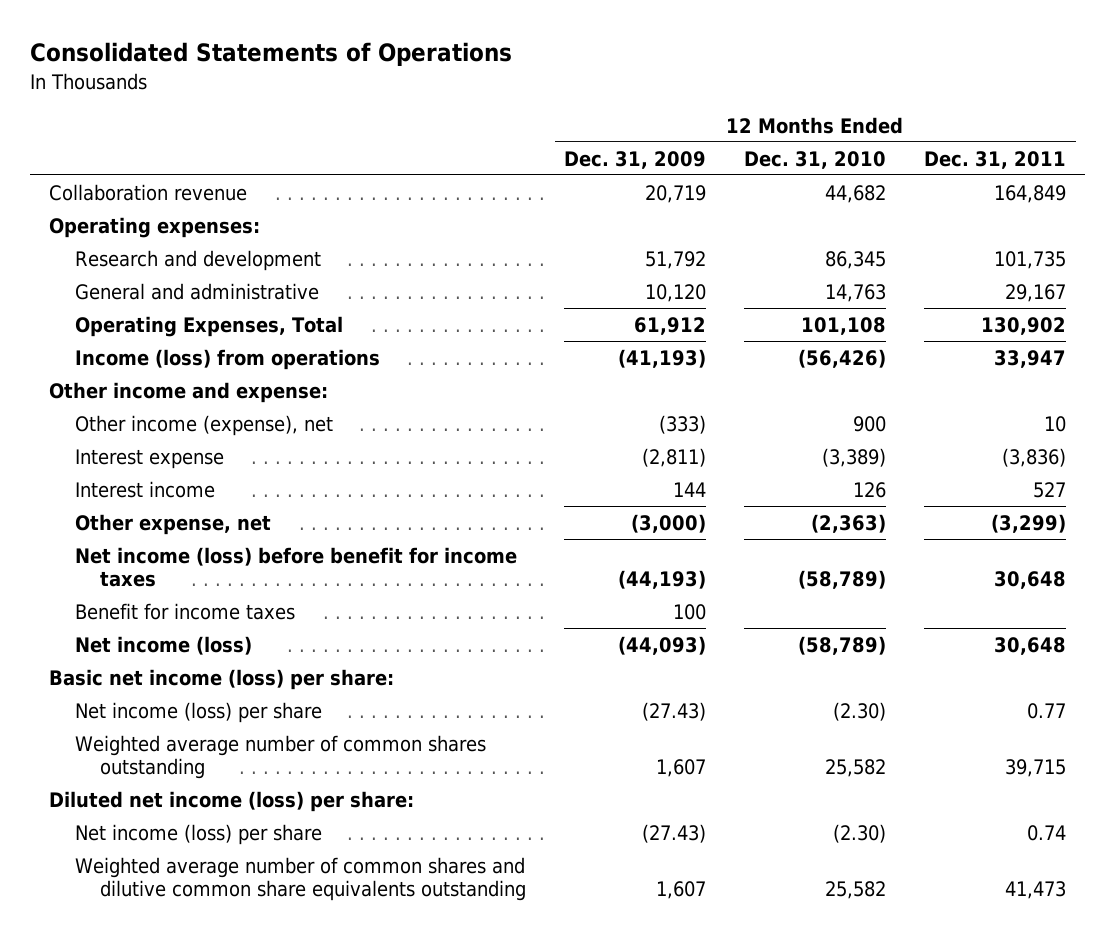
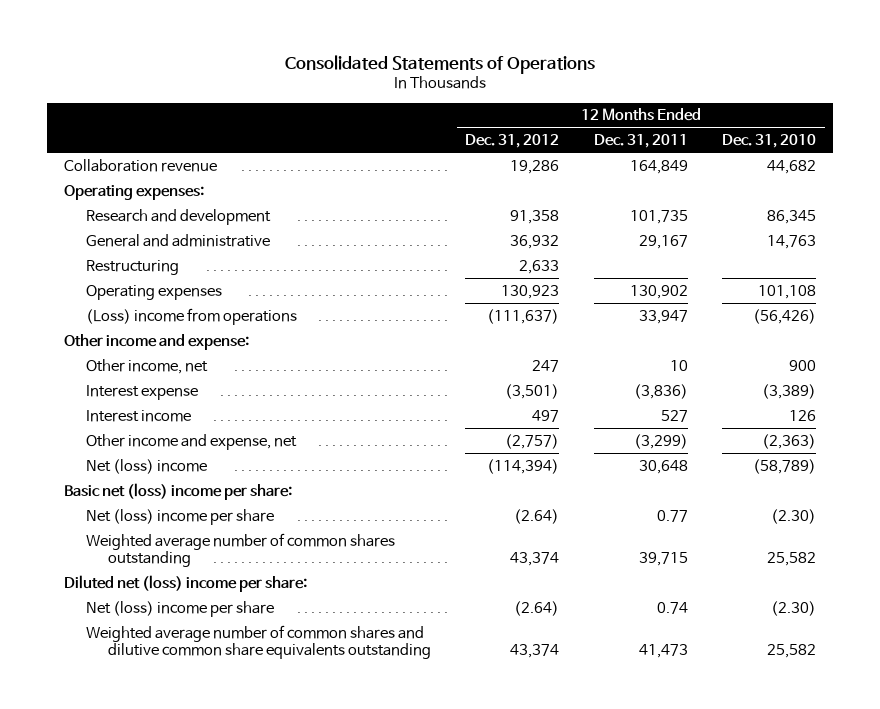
[564,150,707,169] Dec. 31, 2009 -> none
none -> [465,134,560,149] Dec. 31, 2012
none -> [85,259,179,275] Restructuring
[74,315,343,337] Operating Expenses, Total -> [85,284,222,300] Operating expenses
[74,348,380,370] Income (loss) from operations -> [85,307,297,325] (Loss) income from operations
[74,414,333,436] Other income (expense), net -> [85,358,208,374] Other income, net
[74,546,517,588] Net income (loss) before benefit for income taxes -> none
[74,602,295,620] Benefit for income taxes -> none
[74,513,271,535] Other expense, net -> [85,433,297,450] Other income and expense, net
[74,635,252,655] Net income (loss) -> [85,458,207,474] Net (loss) income
[49,668,395,690] Basic net income (loss) per share: -> [63,482,292,500] Basic net (loss) income per share:
[74,701,322,723] Net income (loss) per share -> [85,508,274,525] Net (loss) income per share
[49,790,415,812] Diluted net income (loss) per share: -> [63,574,307,592] Diluted net (loss) income per share:
[74,823,322,845] Net income (loss) per share -> [85,600,274,617] Net (loss) income per share

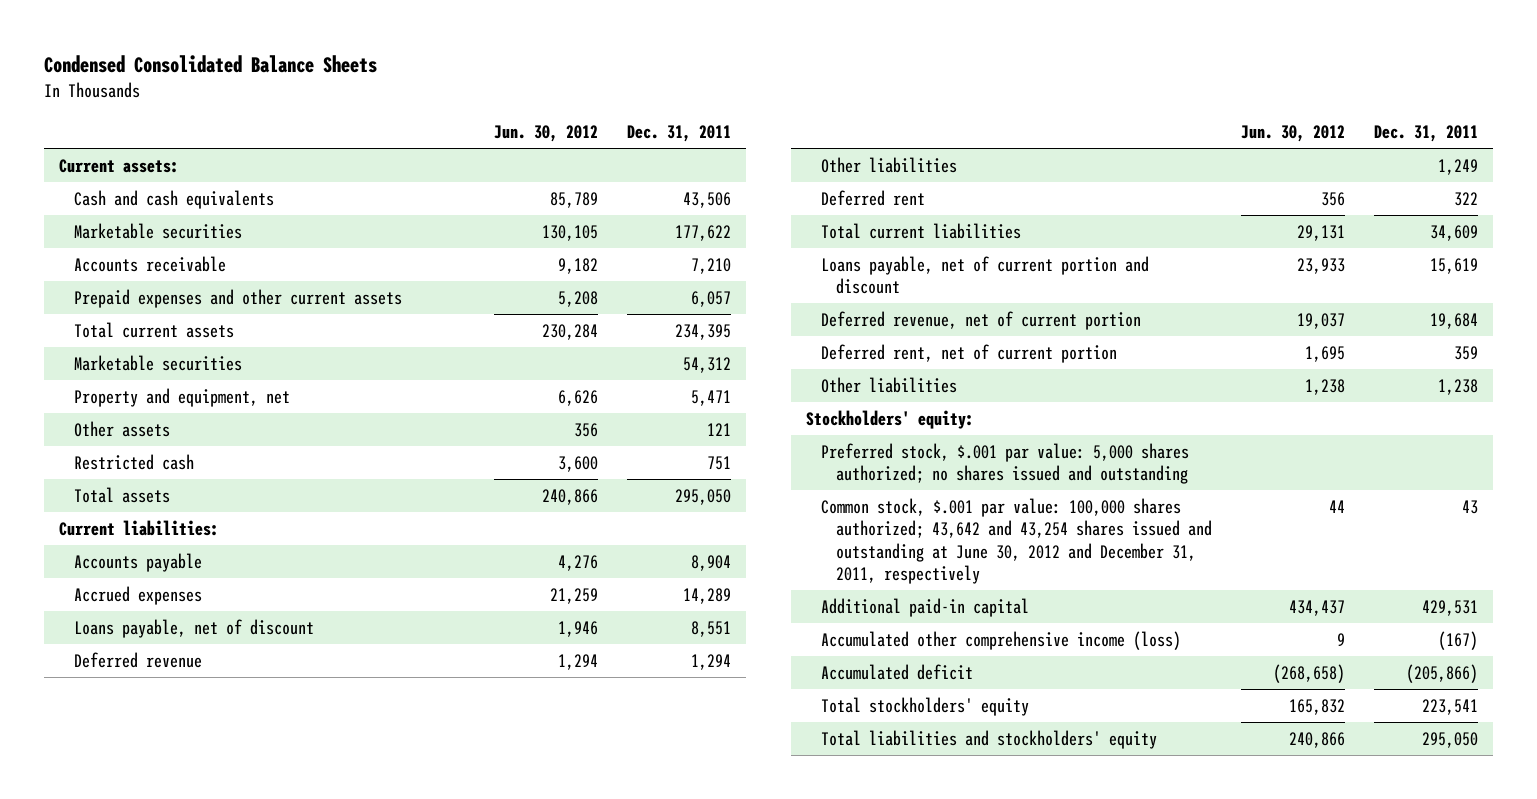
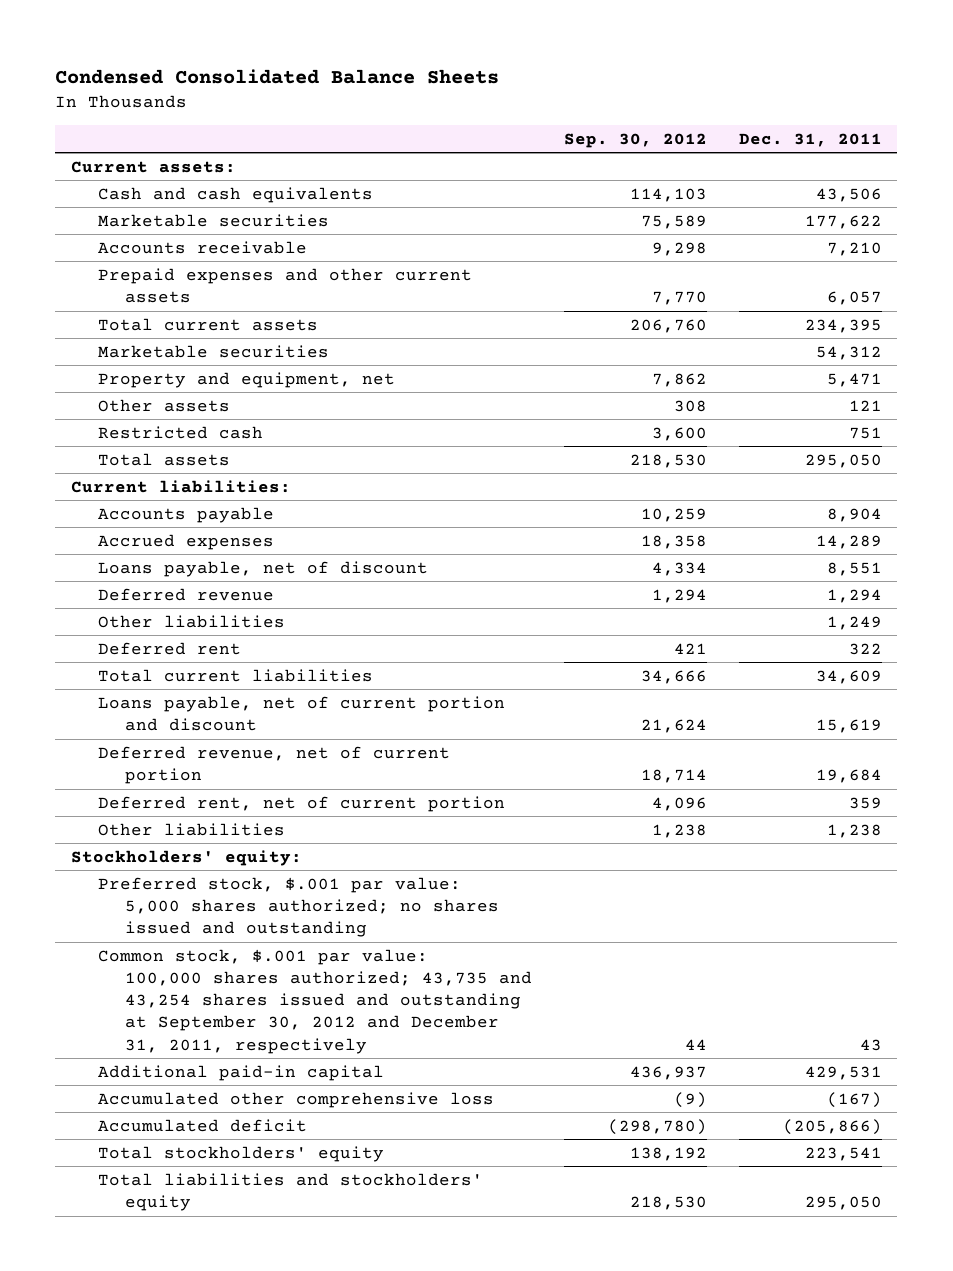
[493,124,598,142] Jun. 30, 2012 -> none
none -> [563,132,707,148] Sep. 30, 2012
[820,497,1212,585] Common stock, $.001 par value: 100,000 shares authorized; 43,642 and 43,254 shares issued and outstanding at June 30, 2012 and December 31, 2011, respectively -> [98,948,533,1054] Common stock, $.001 par value: 100,000 shares authorized; 43,735 and 43,254 shares issued and outstanding at September 30, 2012 and December 31, 2011, respectively
[820,630,1181,650] Accumulated other comprehensive income (loss) -> [98,1091,495,1108] Accumulated other comprehensive loss

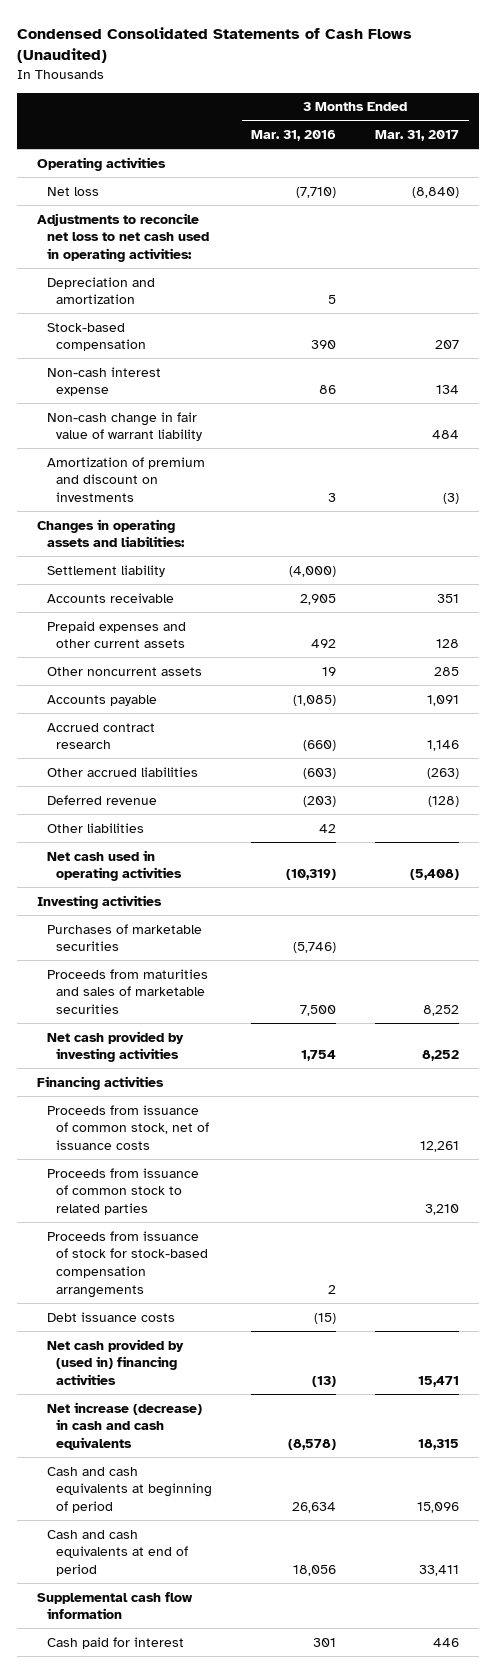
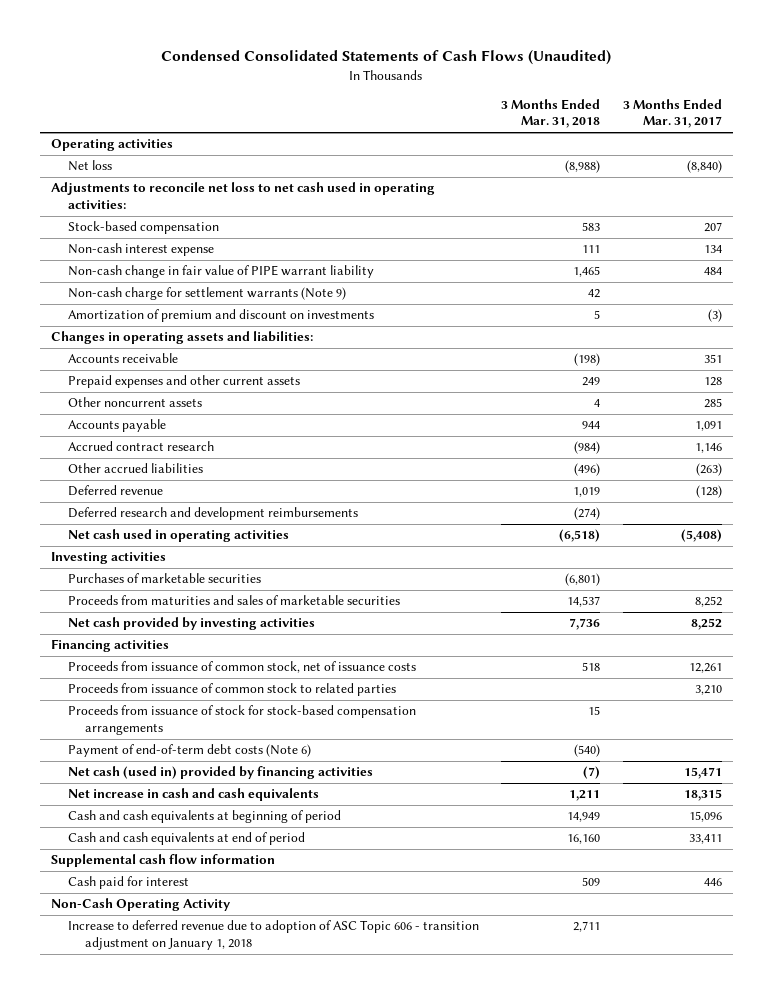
[251,129,337,141] Mar. 31, 2016 -> none
none -> [501,98,601,129] 3 Months Ended Mar. 31, 2018
[46,276,155,305] Depreciation and amortization -> none
[46,411,203,442] Non-cash change in fair value of warrant liability -> [68,265,375,279] Non-cash change in fair value of PIPE warrant liability
none -> [68,287,347,301] Non-cash charge for settlement warrants (Note 9)
[46,564,165,577] Settlement liability -> none
[46,822,144,833] Other liabilities -> none
none -> [68,507,359,521] Deferred research and development reimbursements
[46,1311,175,1322] Debt issuance costs -> [68,744,312,758] Payment of end-of-term debt costs (Note 6)
[46,1338,184,1386] Net cash provided by (used in) financing activities -> [68,766,374,780] Net cash (used in) provided by financing activities
[46,1401,202,1451] Net increase (decrease) in cash and cash equivalents -> [68,788,320,802] Net increase in cash and cash equivalents
none -> [51,898,231,912] Non-Cash Operating Activity
none -> [68,920,480,951] Increase to deferred revenue due to adoption of ASC Topic 606 - transition adjustment on January 1, 2018

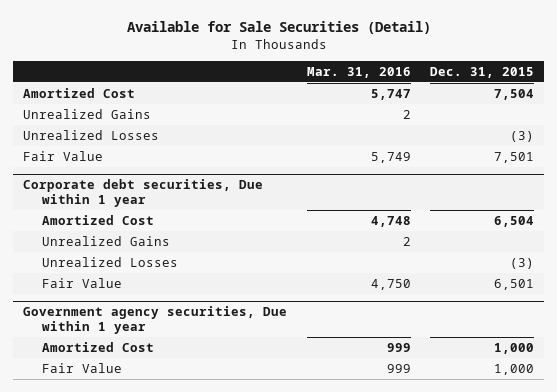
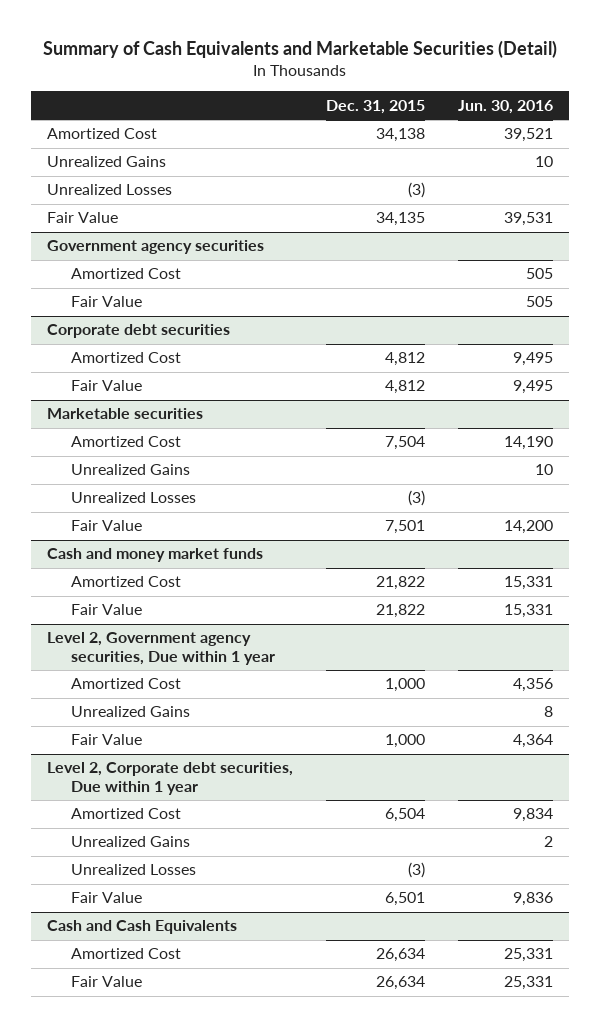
[126,21,431,35] Available for Sale Securities (Detail) -> [43,40,558,59] Summary of Cash Equivalents and Marketable Securities (Detail)
[306,67,411,79] Mar. 31, 2016 -> none
none -> [457,99,553,114] Jun. 30, 2016
none -> [47,128,158,140] Amortized Cost
none -> [47,156,167,168] Unrealized Gains
none -> [47,184,173,196] Unrealized Losses
none -> [47,212,119,224] Fair Value
none -> [47,240,265,255] Government agency securities
none -> [71,268,182,280] Amortized Cost
none -> [71,296,143,308] Fair Value
none -> [47,324,231,339] Corporate debt securities
none -> [71,352,182,364] Amortized Cost
none -> [71,380,143,392] Fair Value
none -> [47,408,204,420] Marketable securities
none -> [47,548,264,563] Cash and money market funds
none -> [71,576,182,588] Amortized Cost
none -> [71,604,143,616] Fair Value
none -> [47,632,276,665] Level 2, Government agency securities, Due within 1 year
none -> [71,678,182,690] Amortized Cost
none -> [71,706,191,718] Unrealized Gains
none -> [71,734,143,746] Fair Value
[23,179,264,208] Corporate debt securities, Due within 1 year -> [47,762,294,795] Level 2, Corporate debt securities, Due within 1 year
[23,306,288,335] Government agency securities, Due within 1 year -> none
none -> [47,920,238,935] Cash and Cash Equivalents
[494,342,535,354] 1,000 -> [376,948,426,963] 26,634
[494,363,535,375] 1,000 -> [376,976,426,991] 26,634

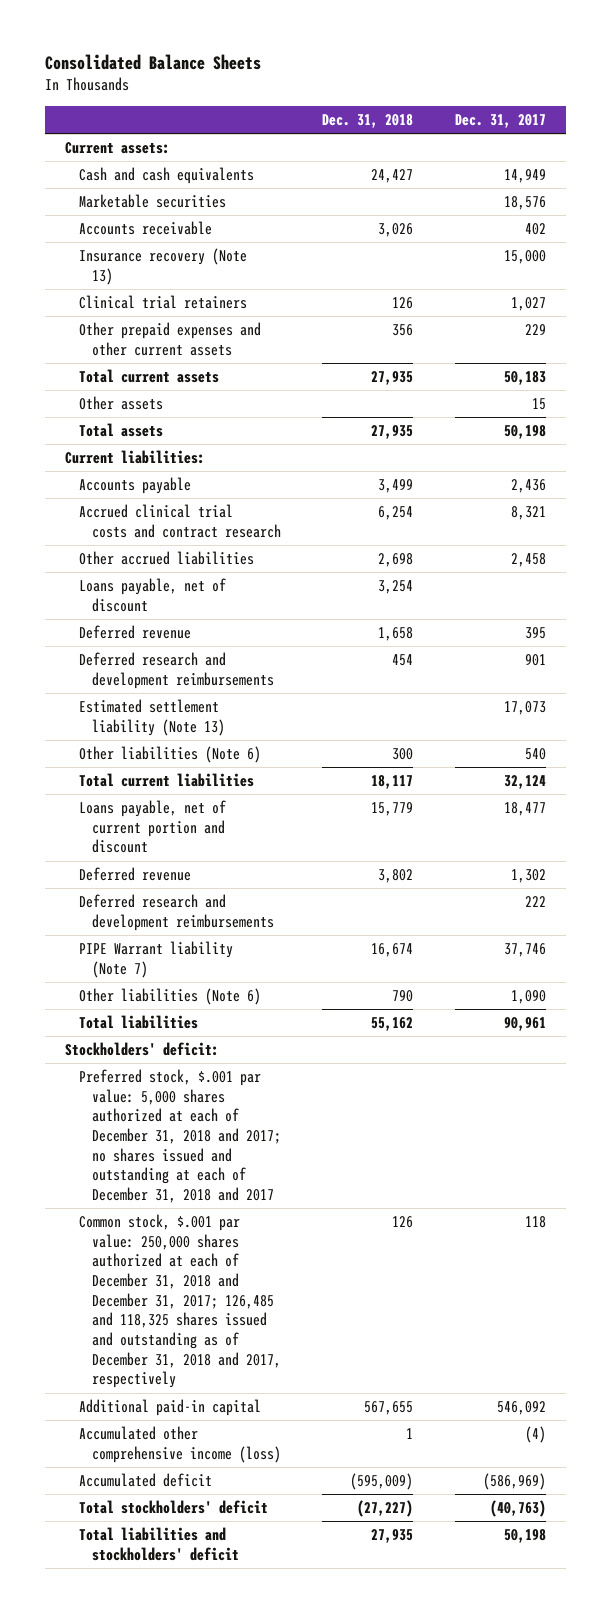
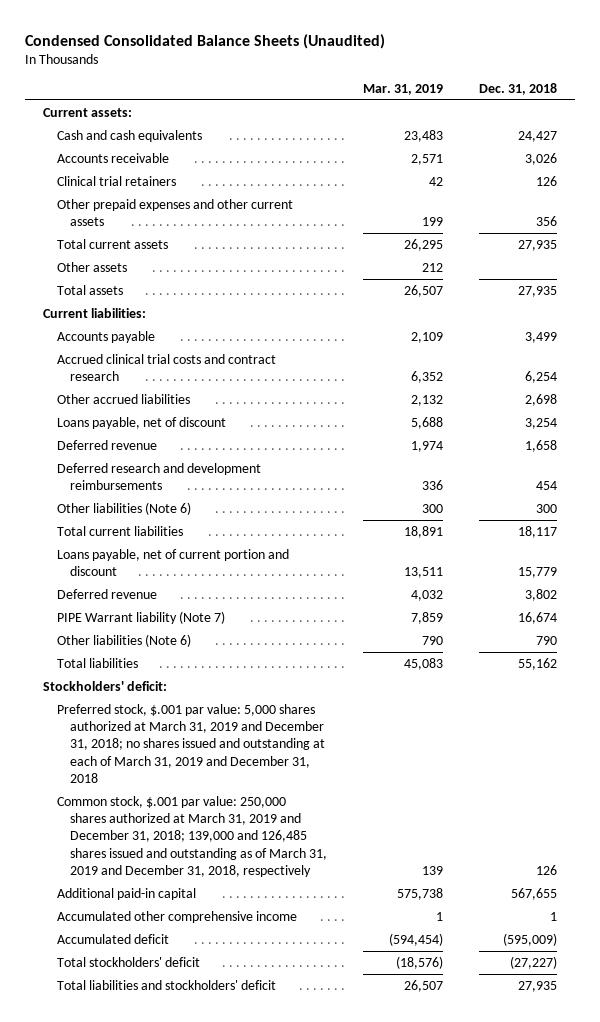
[44,54,261,71] Consolidated Balance Sheets -> [24,33,385,49] Condensed Consolidated Balance Sheets (Unaudited)
[454,113,546,128] Dec. 31, 2017 -> none
none -> [363,83,444,95] Mar. 31, 2019
[78,194,226,209] Marketable securities -> none
[78,248,247,285] Insurance recovery (Note 13) -> none
[78,699,225,736] Estimated settlement liability (Note 13) -> none
[78,894,274,931] Deferred research and development reimbursements -> none
[78,1069,281,1204] Preferred stock, $.001 par value: 5,000 shares authorized at each of December 31, 2018 and 2017; no shares issued and outstanding at each of December 31, 2018 and 2017 -> [56,703,326,783] Preferred stock, $.001 par value: 5,000 shares authorized at March 31, 2019 and December 31, 2018; no shares issued and outstanding at each of March 31, 2019 and December 31, 2018
[78,1214,281,1389] Common stock, $.001 par value: 250,000 shares authorized at each of December 31, 2018 and December 31, 2017; 126,485 and 118,325 shares issued and outstanding as of December 31, 2018 and 2017, respectively -> [56,795,328,877] Common stock, $.001 par value: 250,000 shares authorized at March 31, 2019 and December 31, 2018; 139,000 and 126,485 shares issued and outstanding as of March 31, 2019 and December 31, 2018, respectively
[78,1426,281,1463] Accumulated other comprehensive income (loss) -> [56,910,297,923] Accumulated other comprehensive income

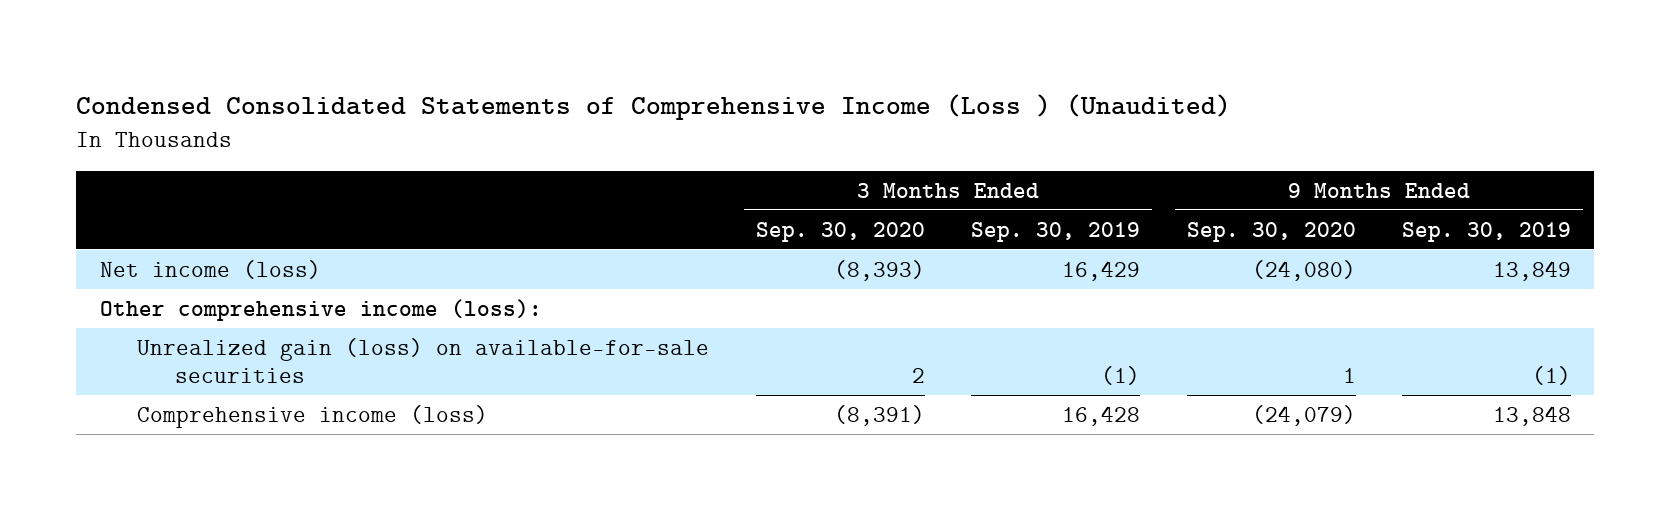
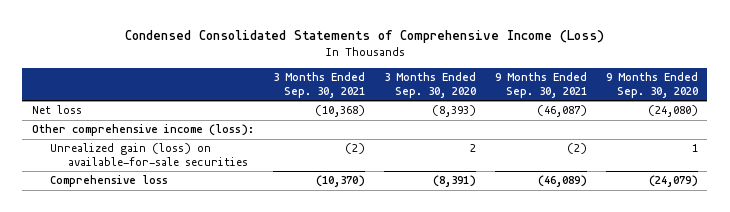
[76,93,1232,120] Condensed Consolidated Statements of Comprehensive Income (Loss ) (Unaudited) -> [124,30,604,44] Condensed Consolidated Statements of Comprehensive Income (Loss)
[971,221,1141,242] Sep. 30, 2019 -> none
[1402,221,1572,242] Sep. 30, 2019 -> none
none -> [272,72,365,98] 3 Months Ended Sep. 30, 2021
none -> [494,72,587,98] 9 Months Ended Sep. 30, 2021
[99,259,321,279] Net income (loss) -> [31,105,82,115] Net loss
[137,404,489,428] Comprehensive income (loss) -> [50,175,169,188] Comprehensive loss

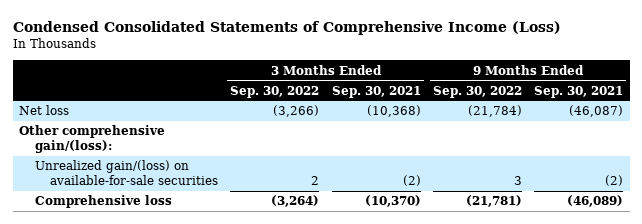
[383,72,476,98] 3 Months Ended Sep. 30, 2020 -> none
[605,72,698,98] 9 Months Ended Sep. 30, 2020 -> none
none -> [230,85,320,98] Sep. 30, 2022
none -> [433,85,523,98] Sep. 30, 2022
[31,124,254,137] Other comprehensive income (loss): -> [19,125,166,154] Other comprehensive gain/(loss):
[50,143,249,167] Unrealized gain (loss) on available-for-sale securities -> [34,160,219,186] Unrealized gain/(loss) on available-for-sale securities

